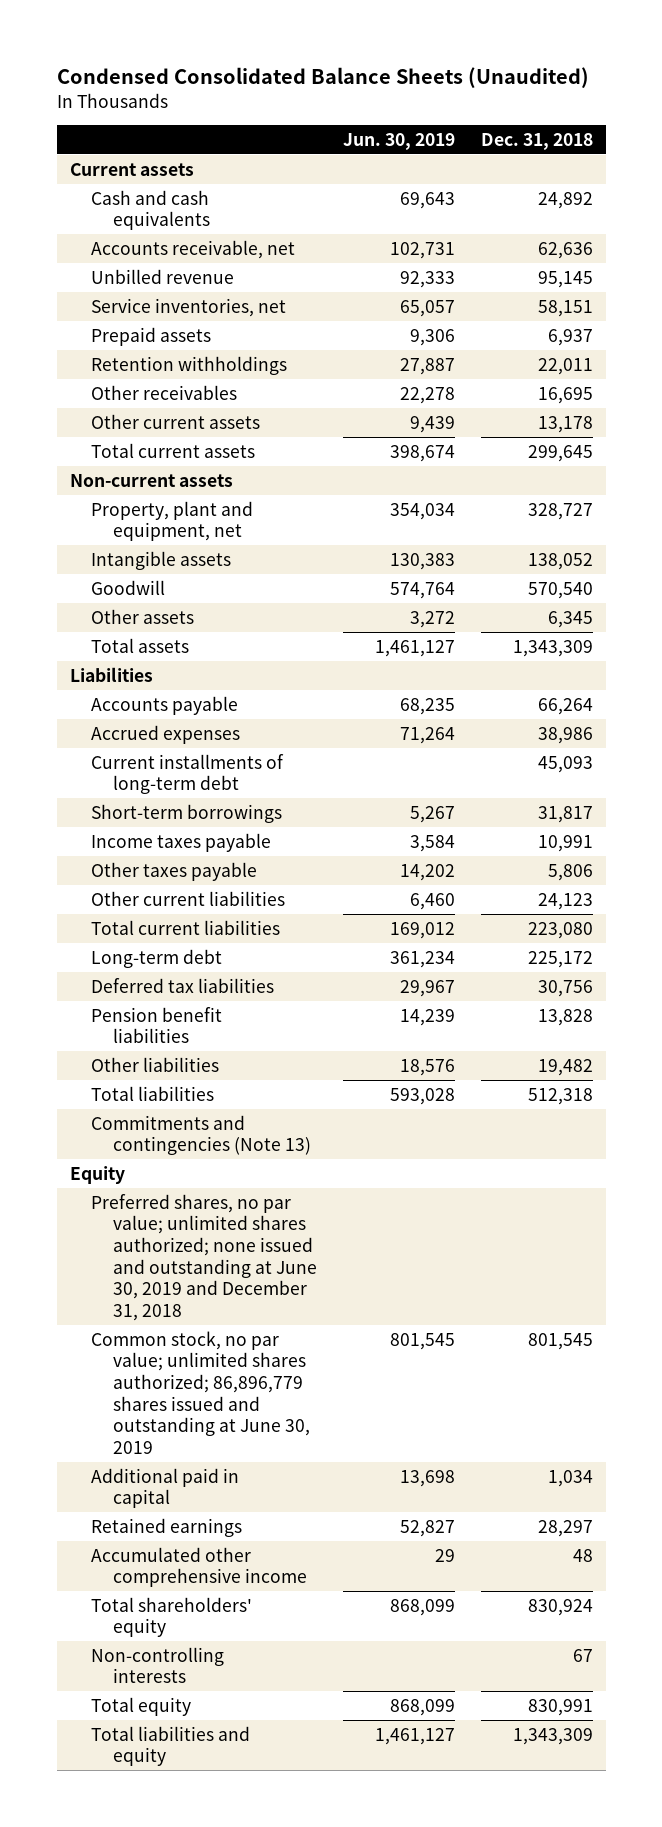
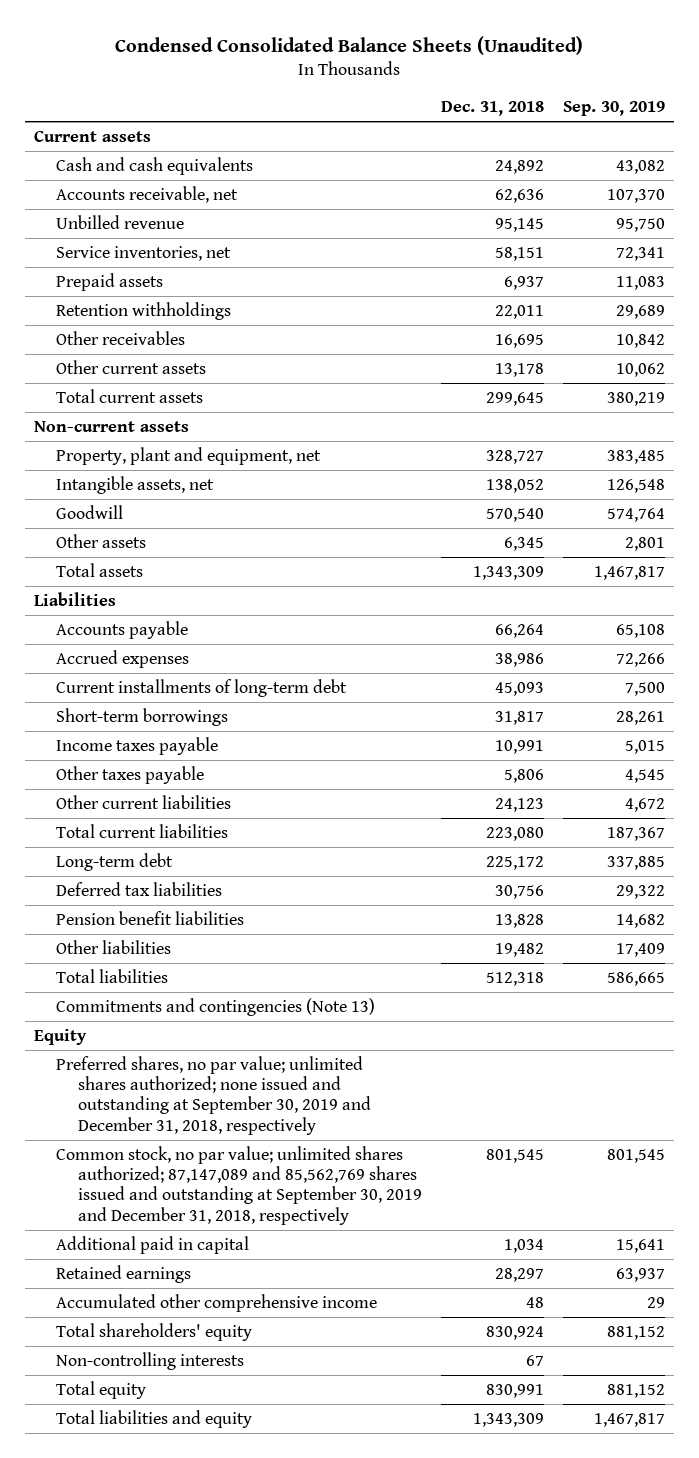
[342,133,455,151] Jun. 30, 2019 -> none
none -> [562,101,665,117] Sep. 30, 2019
[91,550,232,570] Intangible assets -> [56,475,215,494] Intangible assets, net
[91,1193,317,1322] Preferred shares, no par value; unlimited shares authorized; none issued and outstanding at June 30, 2019 and December 31, 2018 -> [56,1055,372,1135] Preferred shares, no par value; unlimited shares authorized; none issued and outstanding at September 30, 2019 and December 31, 2018, respectively
[91,1330,310,1455] Common stock, no par value; unlimited shares authorized; 86,896,779 shares issued and outstanding at June 30, 2019 -> [56,1145,423,1225] Common stock, no par value; unlimited shares authorized; 87,147,089 and 85,562,769 shares issued and outstanding at September 30, 2019 and December 31, 2018, respectively

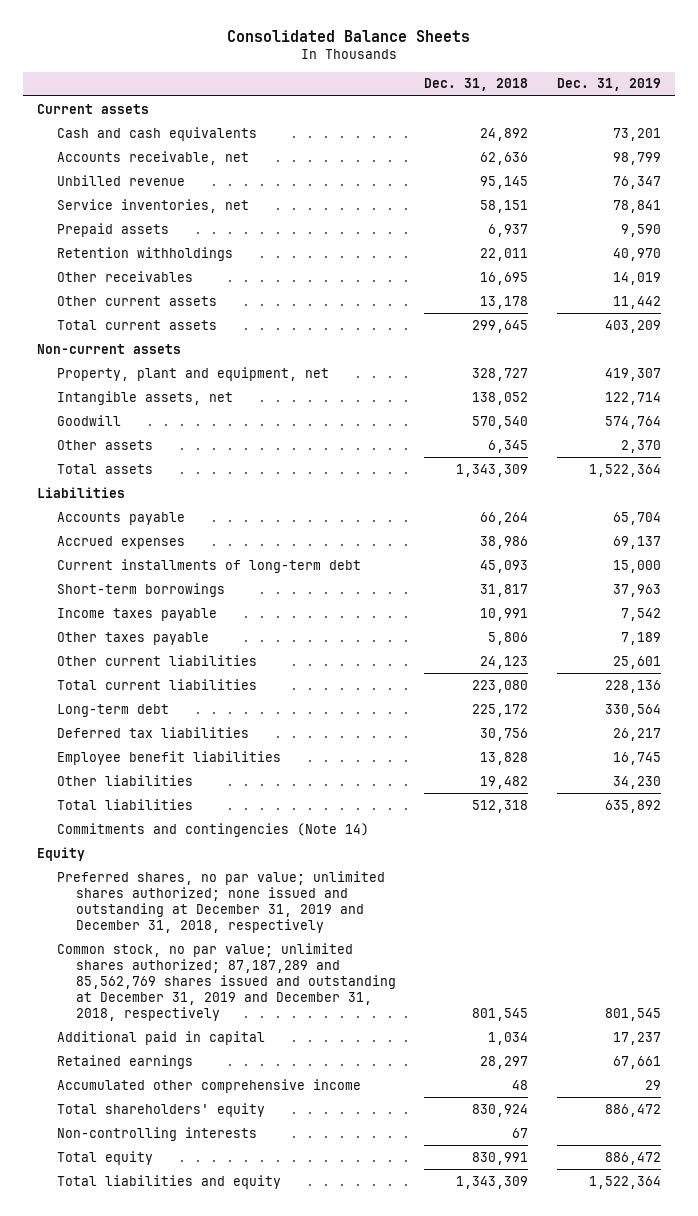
[115,35,584,55] Condensed Consolidated Balance Sheets (Unaudited) -> [226,30,470,43] Consolidated Balance Sheets
[562,101,665,117] Sep. 30, 2019 -> none
none -> [556,78,661,92] Dec. 31, 2019
[56,910,245,925] Pension benefit liabilities -> [56,750,281,765] Employee benefit liabilities
[56,997,376,1016] Commitments and contingencies (Note 13) -> [56,822,369,837] Commitments and contingencies (Note 14)
[56,1055,372,1135] Preferred shares, no par value; unlimited shares authorized; none issued and outstanding at September 30, 2019 and December 31, 2018, respectively -> [56,870,385,933] Preferred shares, no par value; unlimited shares authorized; none issued and outstanding at December 31, 2019 and December 31, 2018, respectively
[56,1145,423,1225] Common stock, no par value; unlimited shares authorized; 87,147,089 and 85,562,769 shares issued and outstanding at September 30, 2019 and December 31, 2018, respectively -> [56,942,397,1022] Common stock, no par value; unlimited shares authorized; 87,187,289 and 85,562,769 shares issued and outstanding at December 31, 2019 and December 31, 2018, respectively

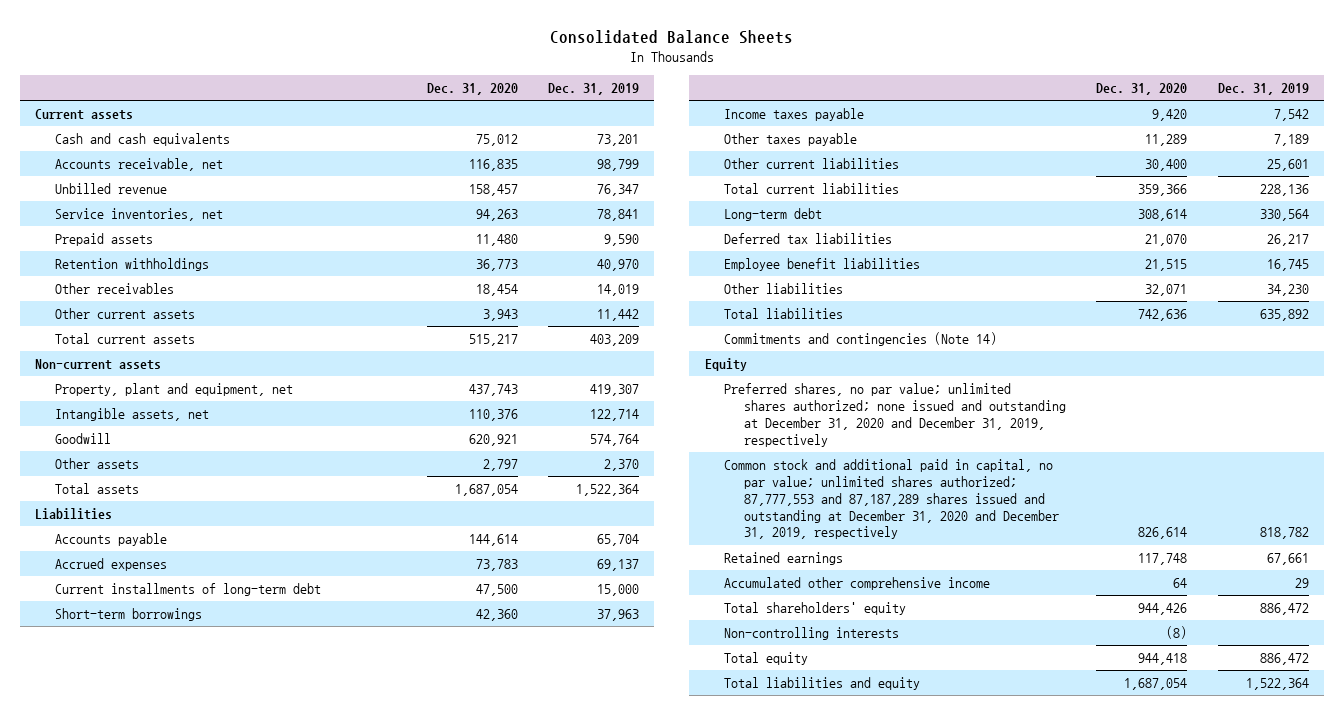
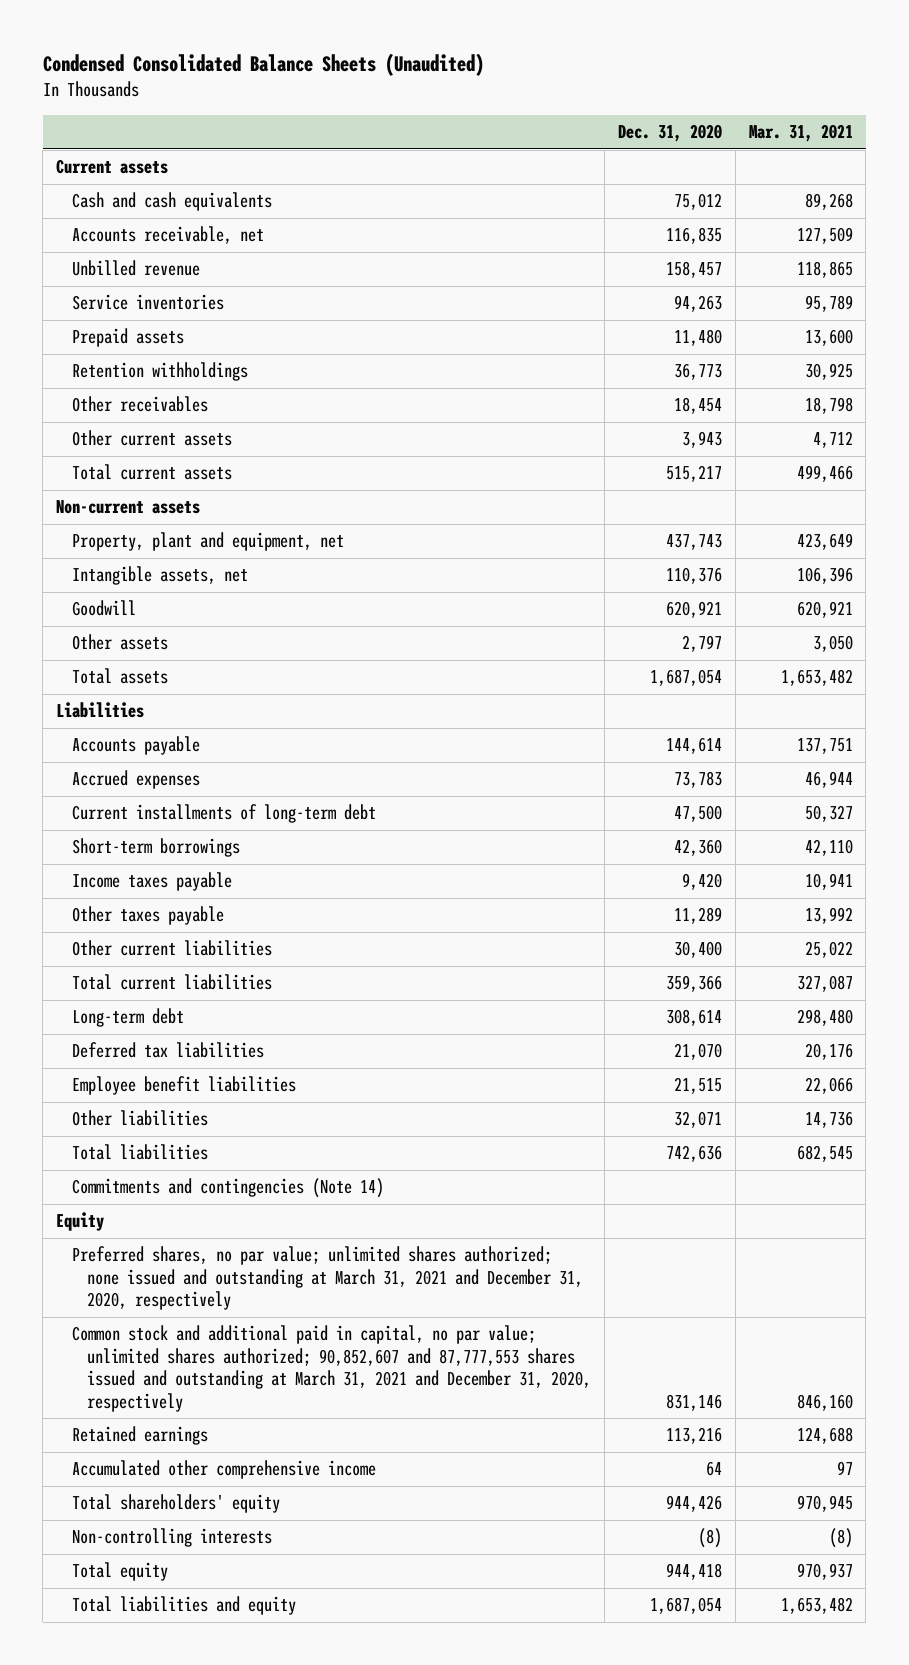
[549,29,793,44] Consolidated Balance Sheets -> [42,53,484,77] Condensed Consolidated Balance Sheets (Unaudited)
[547,83,639,96] Dec. 31, 2019 -> none
none -> [748,124,853,143] Mar. 31, 2021
[54,208,223,222] Service inventories, net -> [71,294,224,311] Service inventories
[724,383,1067,447] Preferred shares, no par value; unlimited shares authorized; none issued and outstanding at December 31, 2020 and December 31, 2019, respectively -> [71,1246,584,1311] Preferred shares, no par value; unlimited shares authorized; none issued and outstanding at March 31, 2021 and December 31, 2020, respectively
[724,459,1060,540] Common stock and additional paid in capital, no par value; unlimited shares authorized; 87,777,553 and 87,187,289 shares issued and outstanding at December 31, 2020 and December 31, 2019, respectively -> [71,1325,592,1412] Common stock and additional paid in capital, no par value; unlimited shares authorized; 90,852,607 and 87,777,553 shares issued and outstanding at March 31, 2021 and December 31, 2020, respectively
[1138,527,1188,540] 826,614 -> [665,1393,722,1411] 831,146
[1138,553,1188,566] 117,748 -> [665,1427,722,1445] 113,216

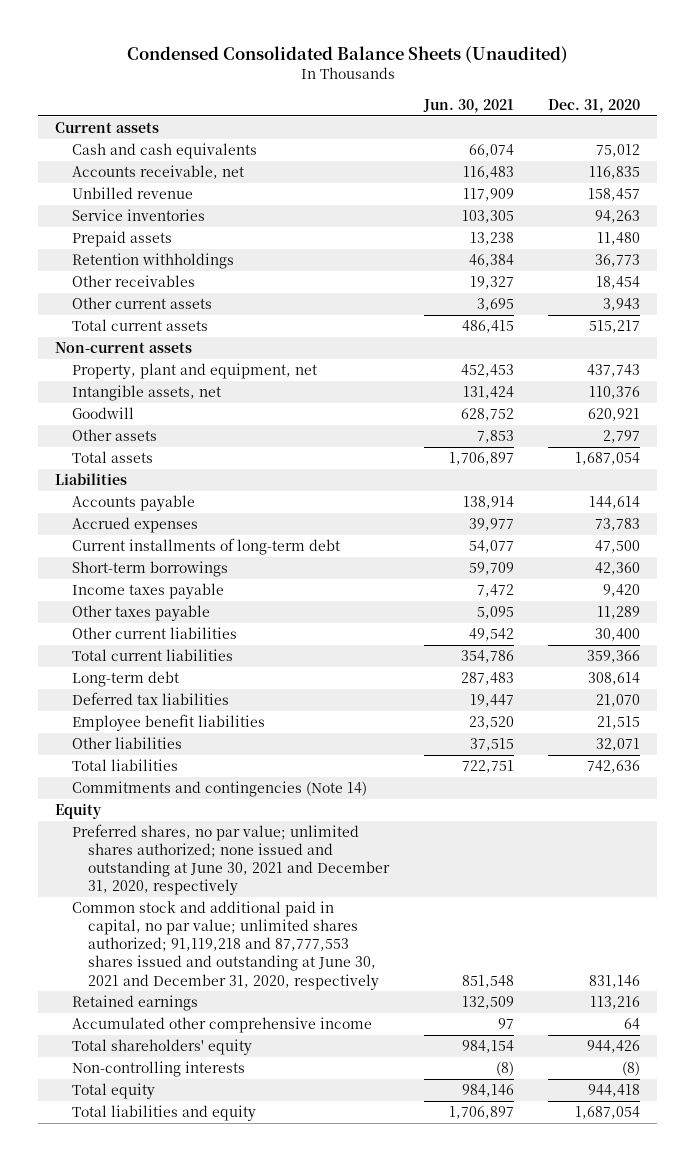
[748,124,853,143] Mar. 31, 2021 -> none
none -> [422,98,514,113] Jun. 30, 2021
[71,1246,584,1311] Preferred shares, no par value; unlimited shares authorized; none issued and outstanding at March 31, 2021 and December 31, 2020, respectively -> [71,824,391,896] Preferred shares, no par value; unlimited shares authorized; none issued and outstanding at June 30, 2021 and December 31, 2020, respectively
[71,1325,592,1412] Common stock and additional paid in capital, no par value; unlimited shares authorized; 90,852,607 and 87,777,553 shares issued and outstanding at March 31, 2021 and December 31, 2020, respectively -> [71,901,380,990] Common stock and additional paid in capital, no par value; unlimited shares authorized; 91,119,218 and 87,777,553 shares issued and outstanding at June 30, 2021 and December 31, 2020, respectively

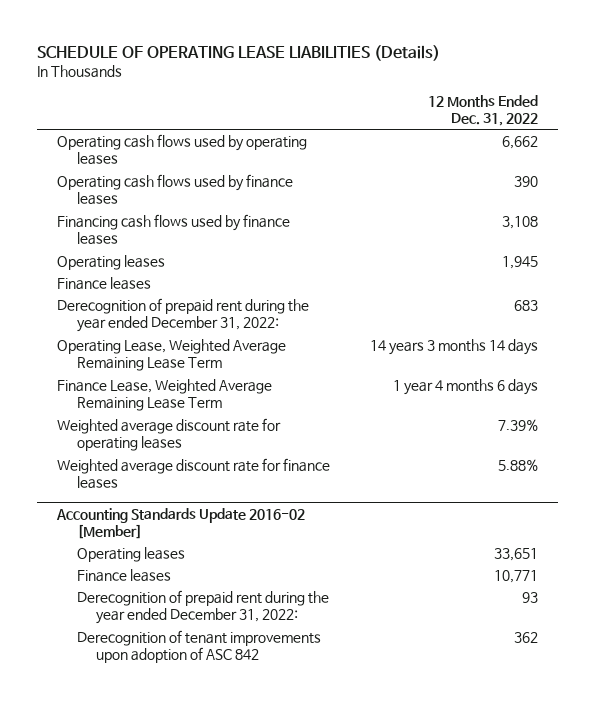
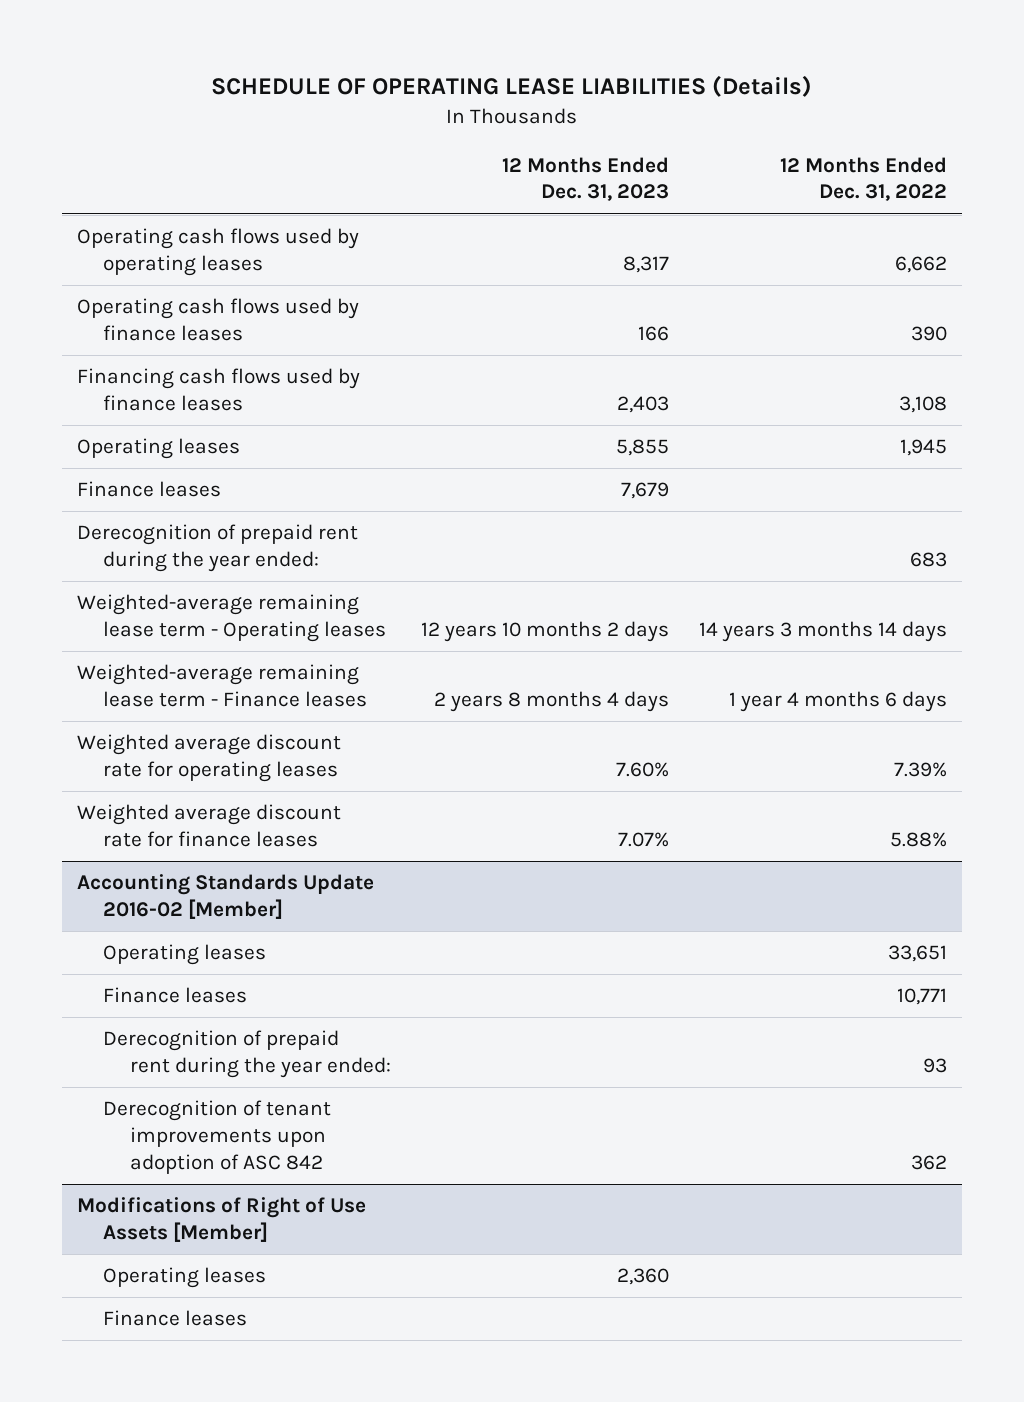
none -> [501,156,669,202] 12 Months Ended Dec. 31, 2023
[57,297,310,333] Derecognition of prepaid rent during the year ended December 31, 2022: -> [77,524,359,572] Derecognition of prepaid rent during the year ended:
[57,338,287,372] Operating Lease, Weighted Average Remaining Lease Term -> [77,594,387,642] Weighted-average remaining lease term - Operating leases
[57,378,273,412] Finance Lease, Weighted Average Remaining Lease Term -> [77,664,368,707] Weighted-average remaining lease term - Finance leases
[76,589,329,625] Derecognition of prepaid rent during the year ended December 31, 2022: -> [103,1030,391,1078] Derecognition of prepaid rent during the year ended:
none -> [77,1197,367,1242] Modifications of Right of Use Assets [Member]
none -> [103,1267,267,1289] Operating leases
none -> [103,1310,248,1327] Finance leases

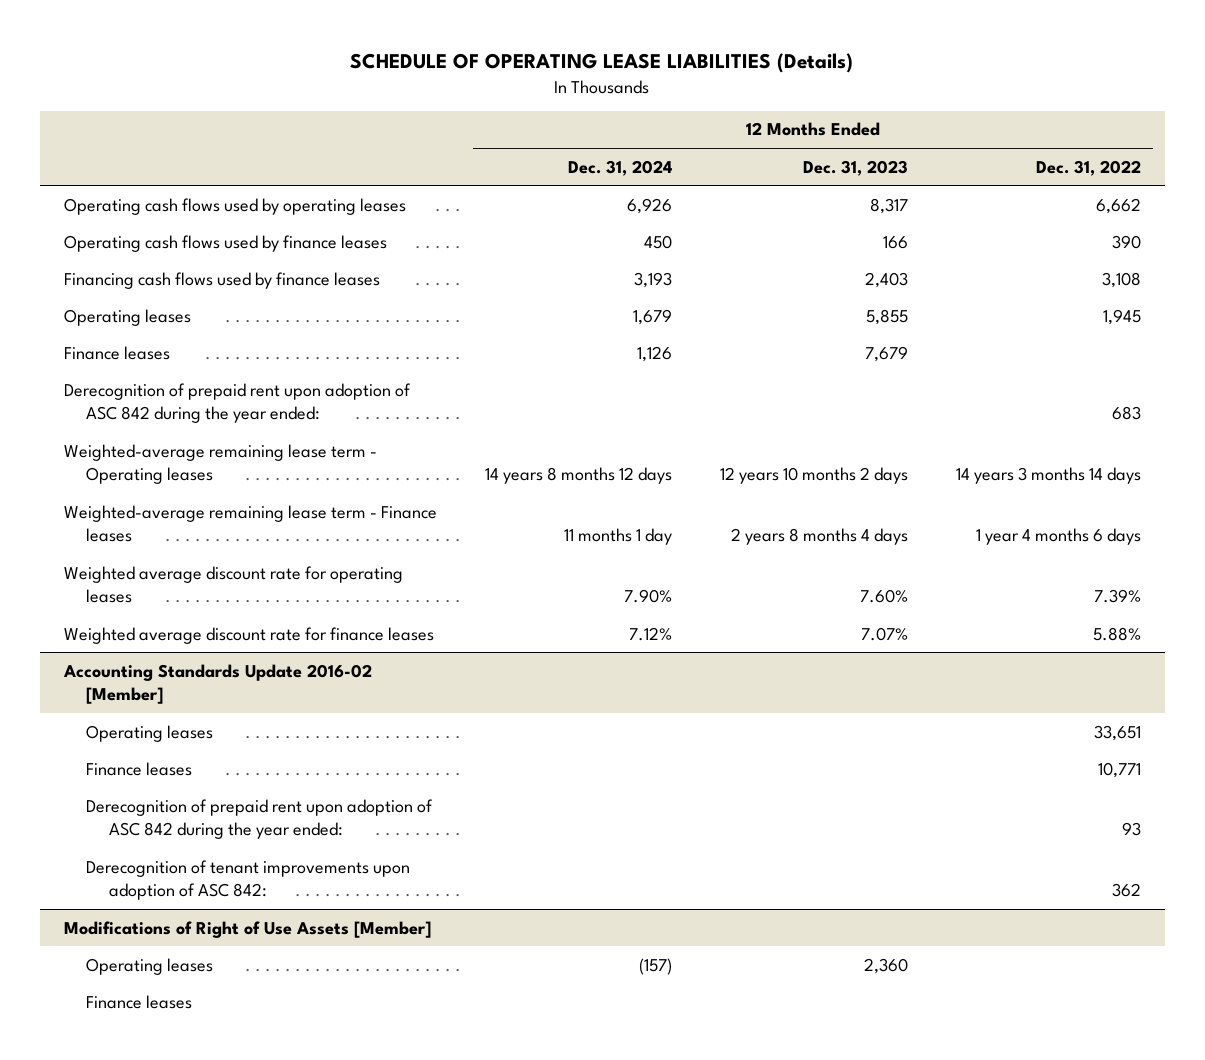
none -> [567,159,672,176] Dec. 31, 2024
[77,524,359,572] Derecognition of prepaid rent during the year ended: -> [64,382,412,424] Derecognition of prepaid rent upon adoption of ASC 842 during the year ended:
[103,1030,391,1078] Derecognition of prepaid rent during the year ended: -> [86,798,434,840] Derecognition of prepaid rent upon adoption of ASC 842 during the year ended:
[103,1100,332,1174] Derecognition of tenant improvements upon adoption of ASC 842 -> [86,859,411,901] Derecognition of tenant improvements upon adoption of ASC 842:

